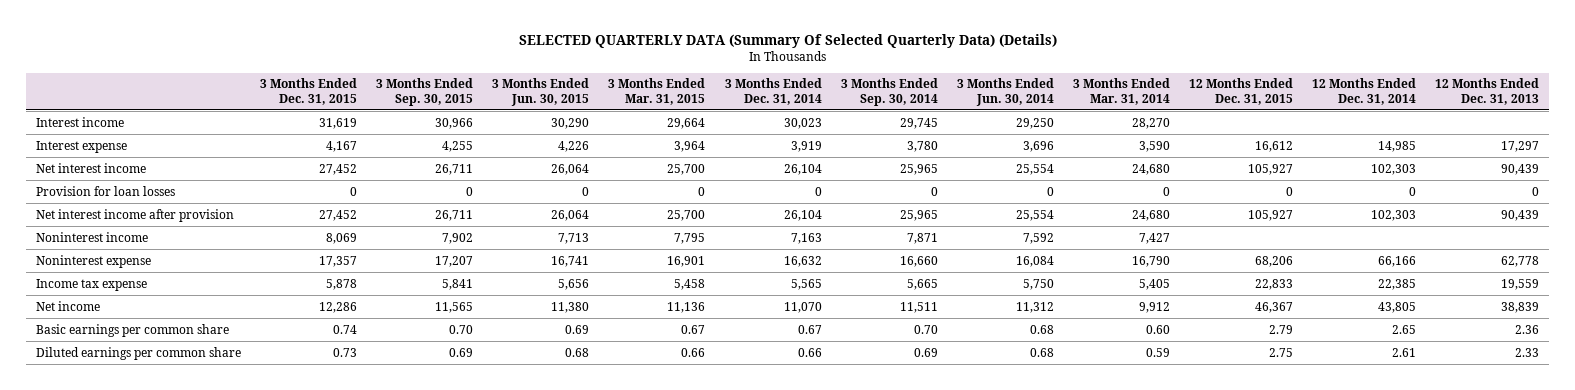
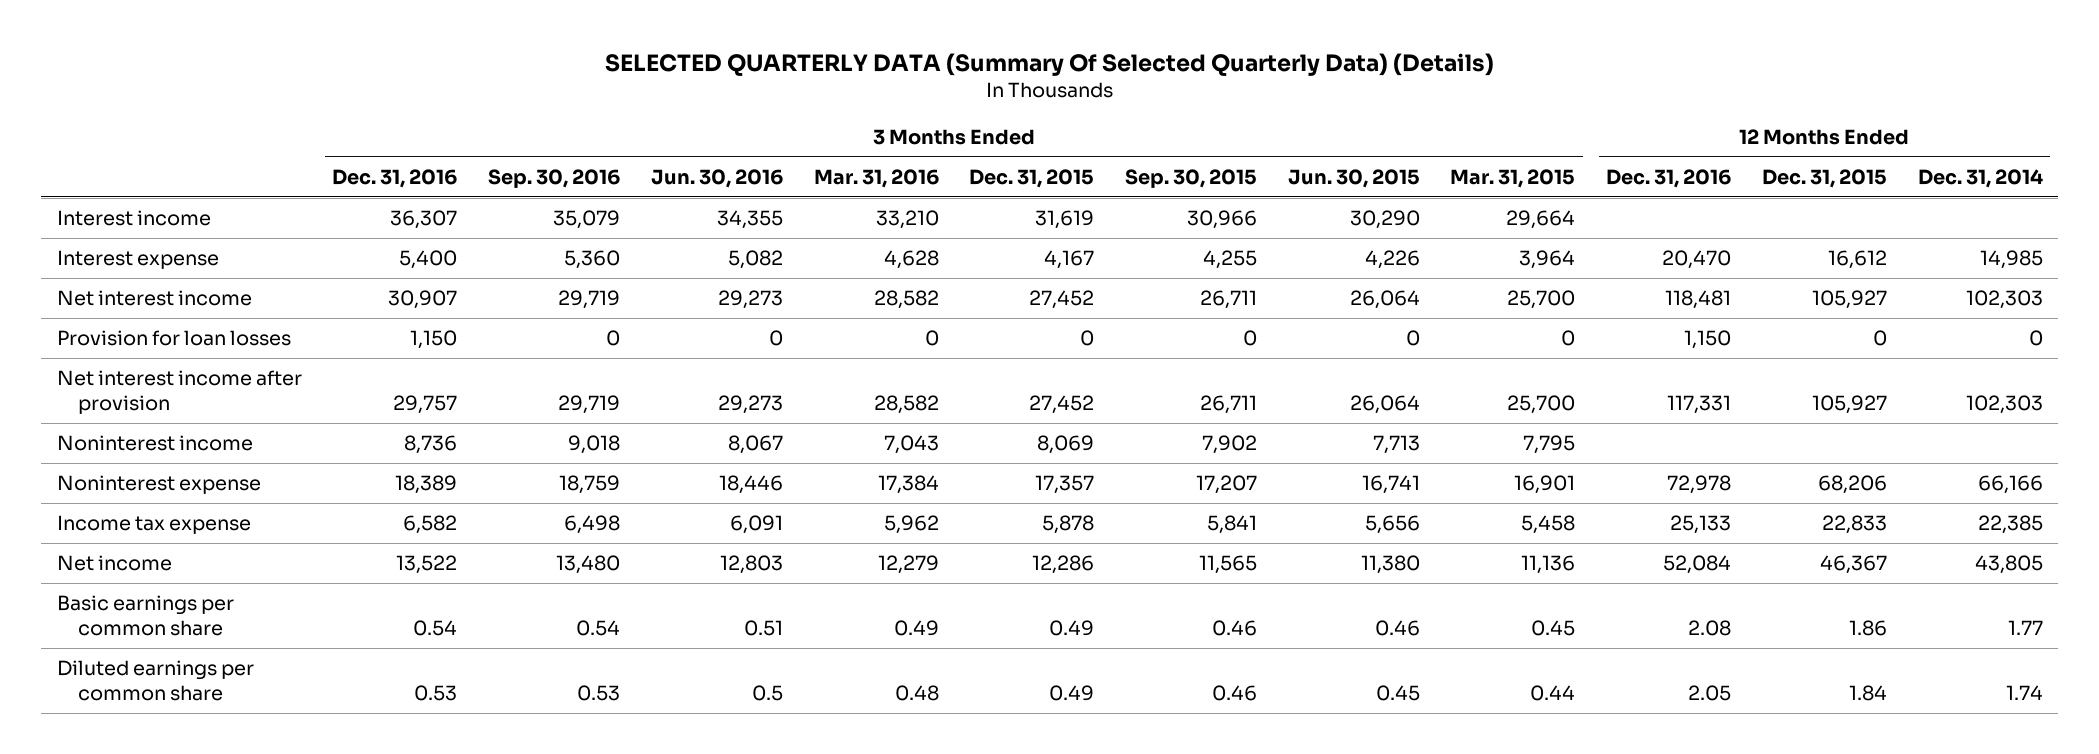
[724,78,822,105] 3 Months Ended Dec. 31, 2014 -> none
[840,78,938,106] 3 Months Ended Sep. 30, 2014 -> none
[956,78,1054,106] 3 Months Ended Jun. 30, 2014 -> none
[1072,78,1170,105] 3 Months Ended Mar. 31, 2014 -> none
[1435,78,1540,105] 12 Months Ended Dec. 31, 2013 -> none
none -> [332,168,458,188] Dec. 31, 2016
none -> [488,168,621,188] Sep. 30, 2016
none -> [650,168,783,188] Jun. 30, 2016
none -> [813,168,939,188] Mar. 31, 2016
none -> [1606,168,1732,188] Dec. 31, 2016
[333,324,358,334] 0.74 -> [1049,619,1095,636] 0.49
[449,324,474,334] 0.70 -> [1211,619,1257,636] 0.46
[565,324,590,334] 0.69 -> [1374,619,1420,636] 0.46
[681,324,706,334] 0.67 -> [1531,619,1576,636] 0.45
[1268,324,1293,334] 2.79 -> [1848,619,1887,636] 1.86
[1392,324,1417,334] 2.65 -> [2007,619,2043,635] 1.77
[333,347,358,357] 0.73 -> [1049,684,1095,701] 0.49
[449,347,474,357] 0.69 -> [1211,684,1257,701] 0.46
[565,347,590,357] 0.68 -> [1375,684,1420,701] 0.45
[681,347,706,357] 0.66 -> [1530,684,1576,701] 0.44
[1268,347,1293,357] 2.75 -> [1848,684,1887,701] 1.84
[1392,347,1417,357] 2.61 -> [2005,684,2043,700] 1.74

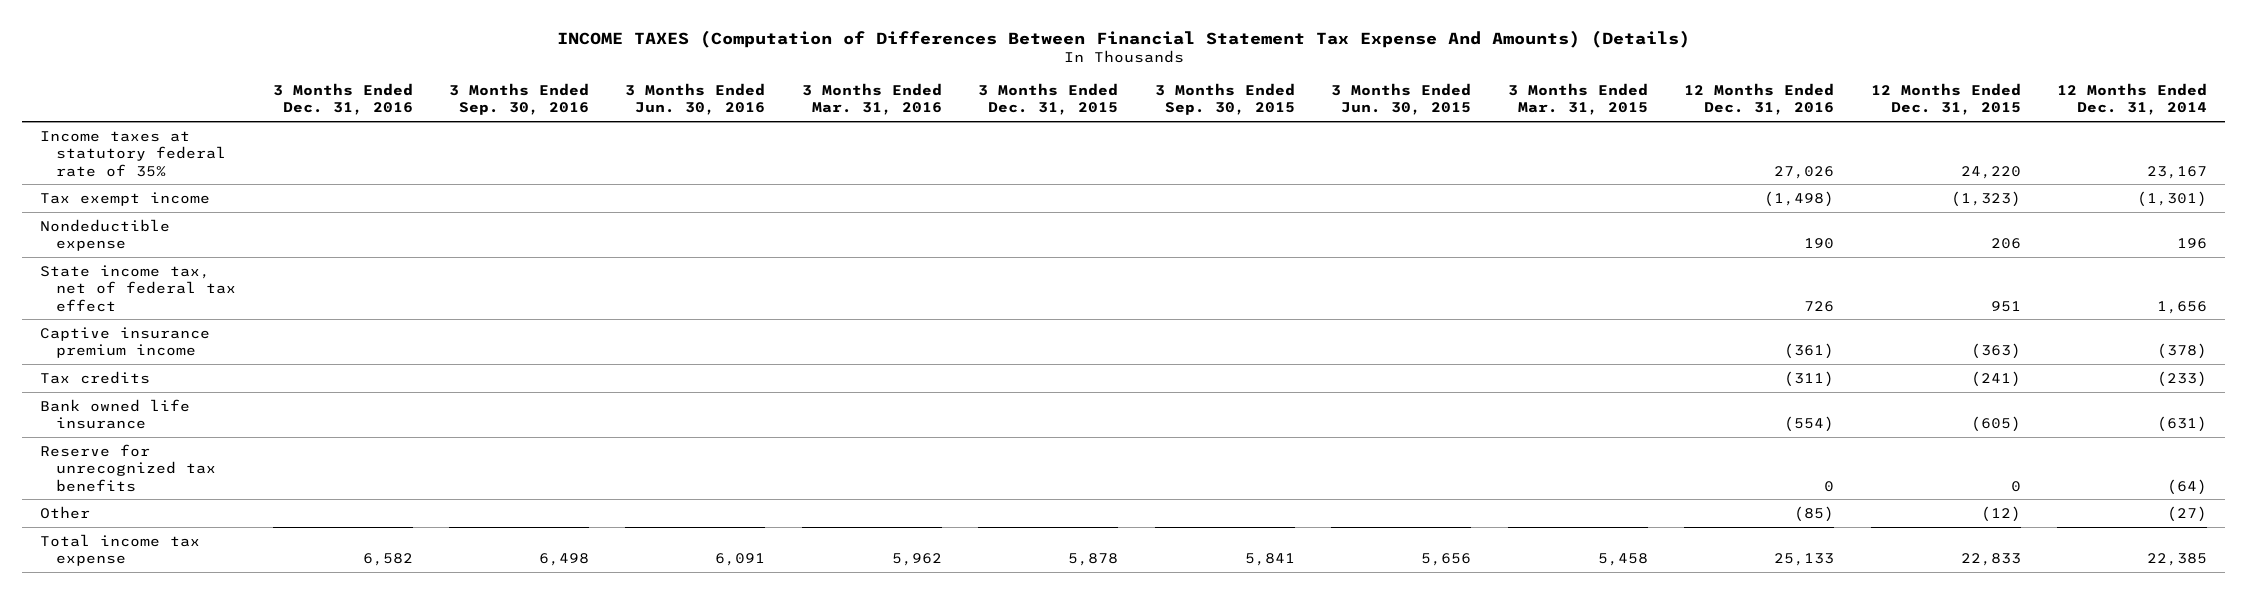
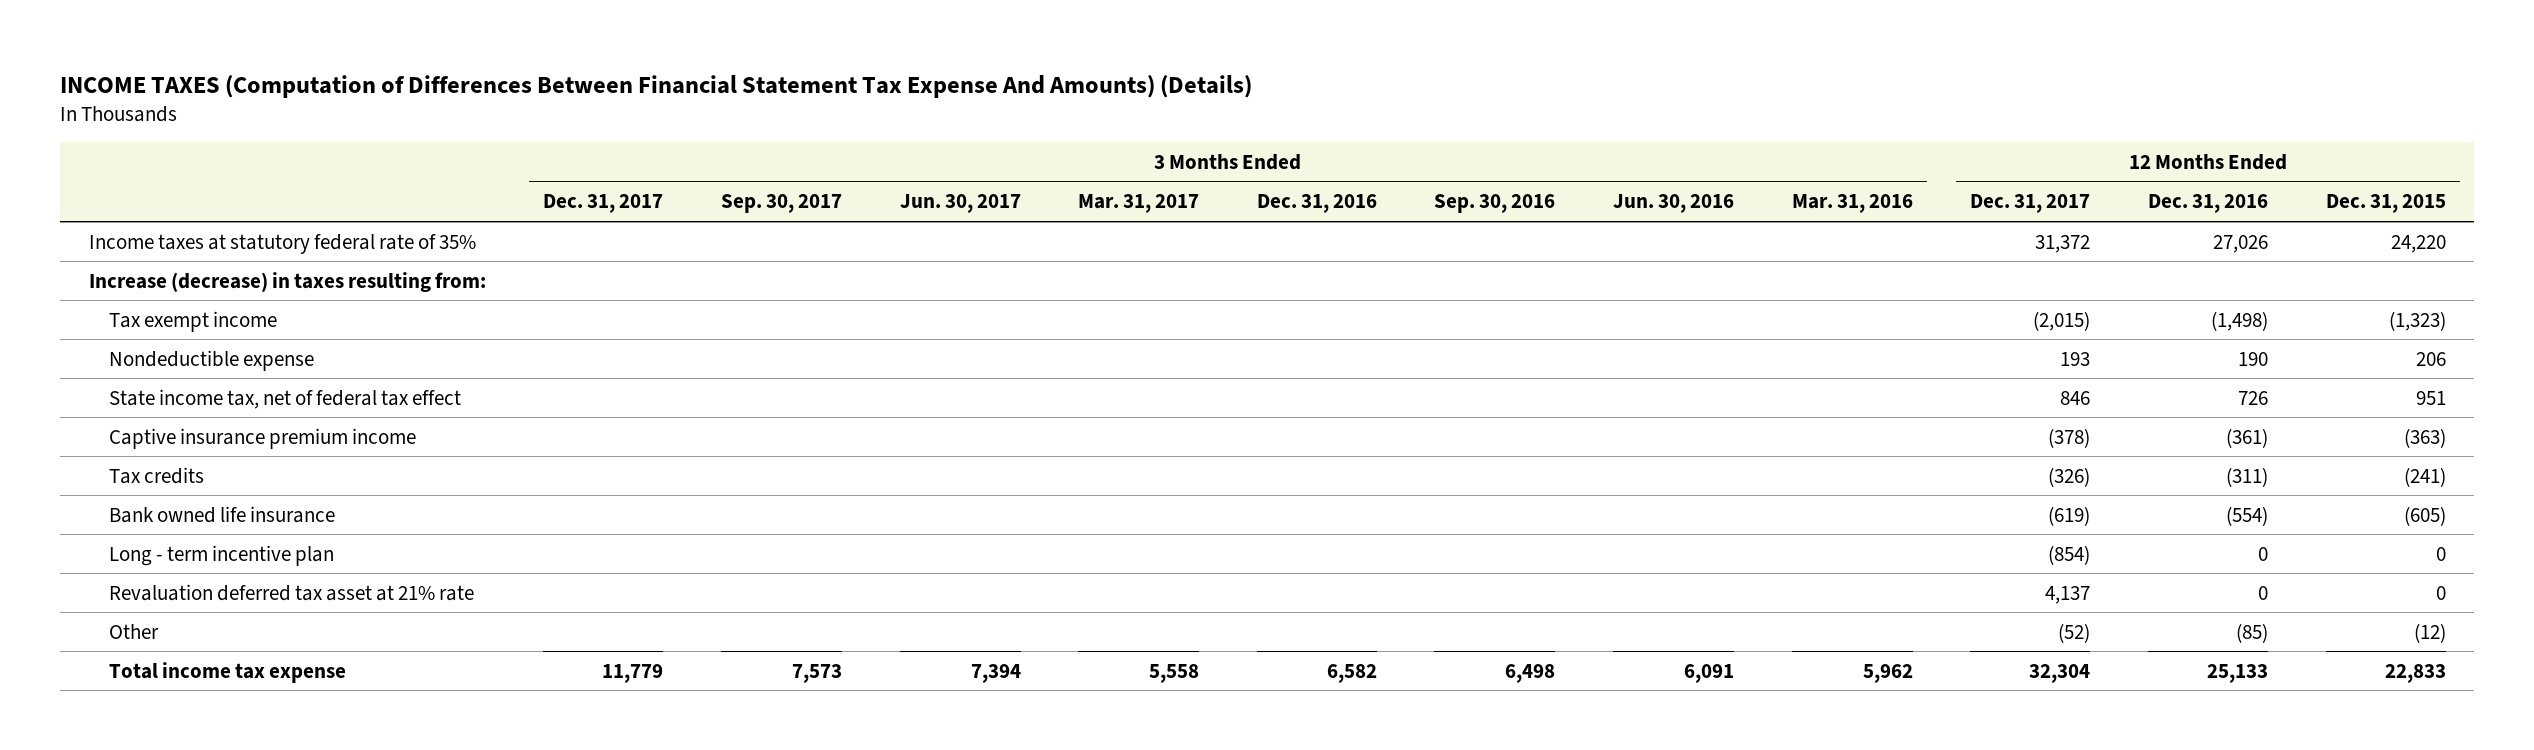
[978,82,1119,116] 3 Months Ended Dec. 31, 2015 -> none
[1154,82,1295,116] 3 Months Ended Sep. 30, 2015 -> none
[1331,82,1472,116] 3 Months Ended Jun. 30, 2015 -> none
[1507,82,1648,116] 3 Months Ended Mar. 31, 2015 -> none
[2057,82,2208,116] 12 Months Ended Dec. 31, 2014 -> none
none -> [543,194,664,214] Dec. 31, 2017
none -> [721,194,843,214] Sep. 30, 2017
none -> [899,194,1021,214] Jun. 30, 2017
none -> [1078,194,1200,214] Mar. 31, 2017
none -> [1970,194,2091,214] Dec. 31, 2017
none -> [88,271,486,292] Increase (decrease) in taxes resulting from:
[40,443,217,492] Reserve for unrecognized tax benefits -> none
none -> [108,544,334,566] Long - term incentive plan
none -> [108,583,474,601] Revaluation deferred tax asset at 21% rate

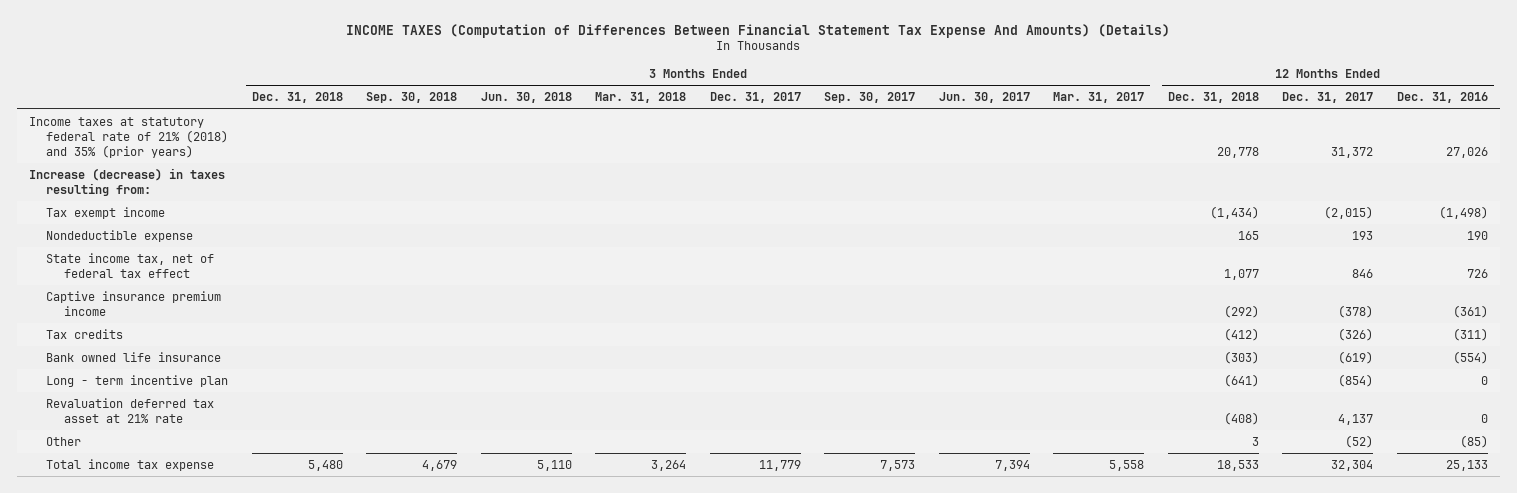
[1256,194,1377,214] Dec. 31, 2016 -> none
[1434,194,1556,214] Sep. 30, 2016 -> none
[1613,194,1735,214] Jun. 30, 2016 -> none
[1791,194,1913,214] Mar. 31, 2016 -> none
[2325,194,2446,214] Dec. 31, 2015 -> none
none -> [251,92,343,104] Dec. 31, 2018
none -> [366,92,458,104] Sep. 30, 2018
none -> [480,92,572,104] Jun. 30, 2018
none -> [595,92,687,104] Mar. 31, 2018
none -> [1167,92,1259,104] Dec. 31, 2018
[88,233,476,254] Income taxes at statutory federal rate of 35% -> [28,116,229,158] Income taxes at statutory federal rate of 21% (2018) and 35% (prior years)

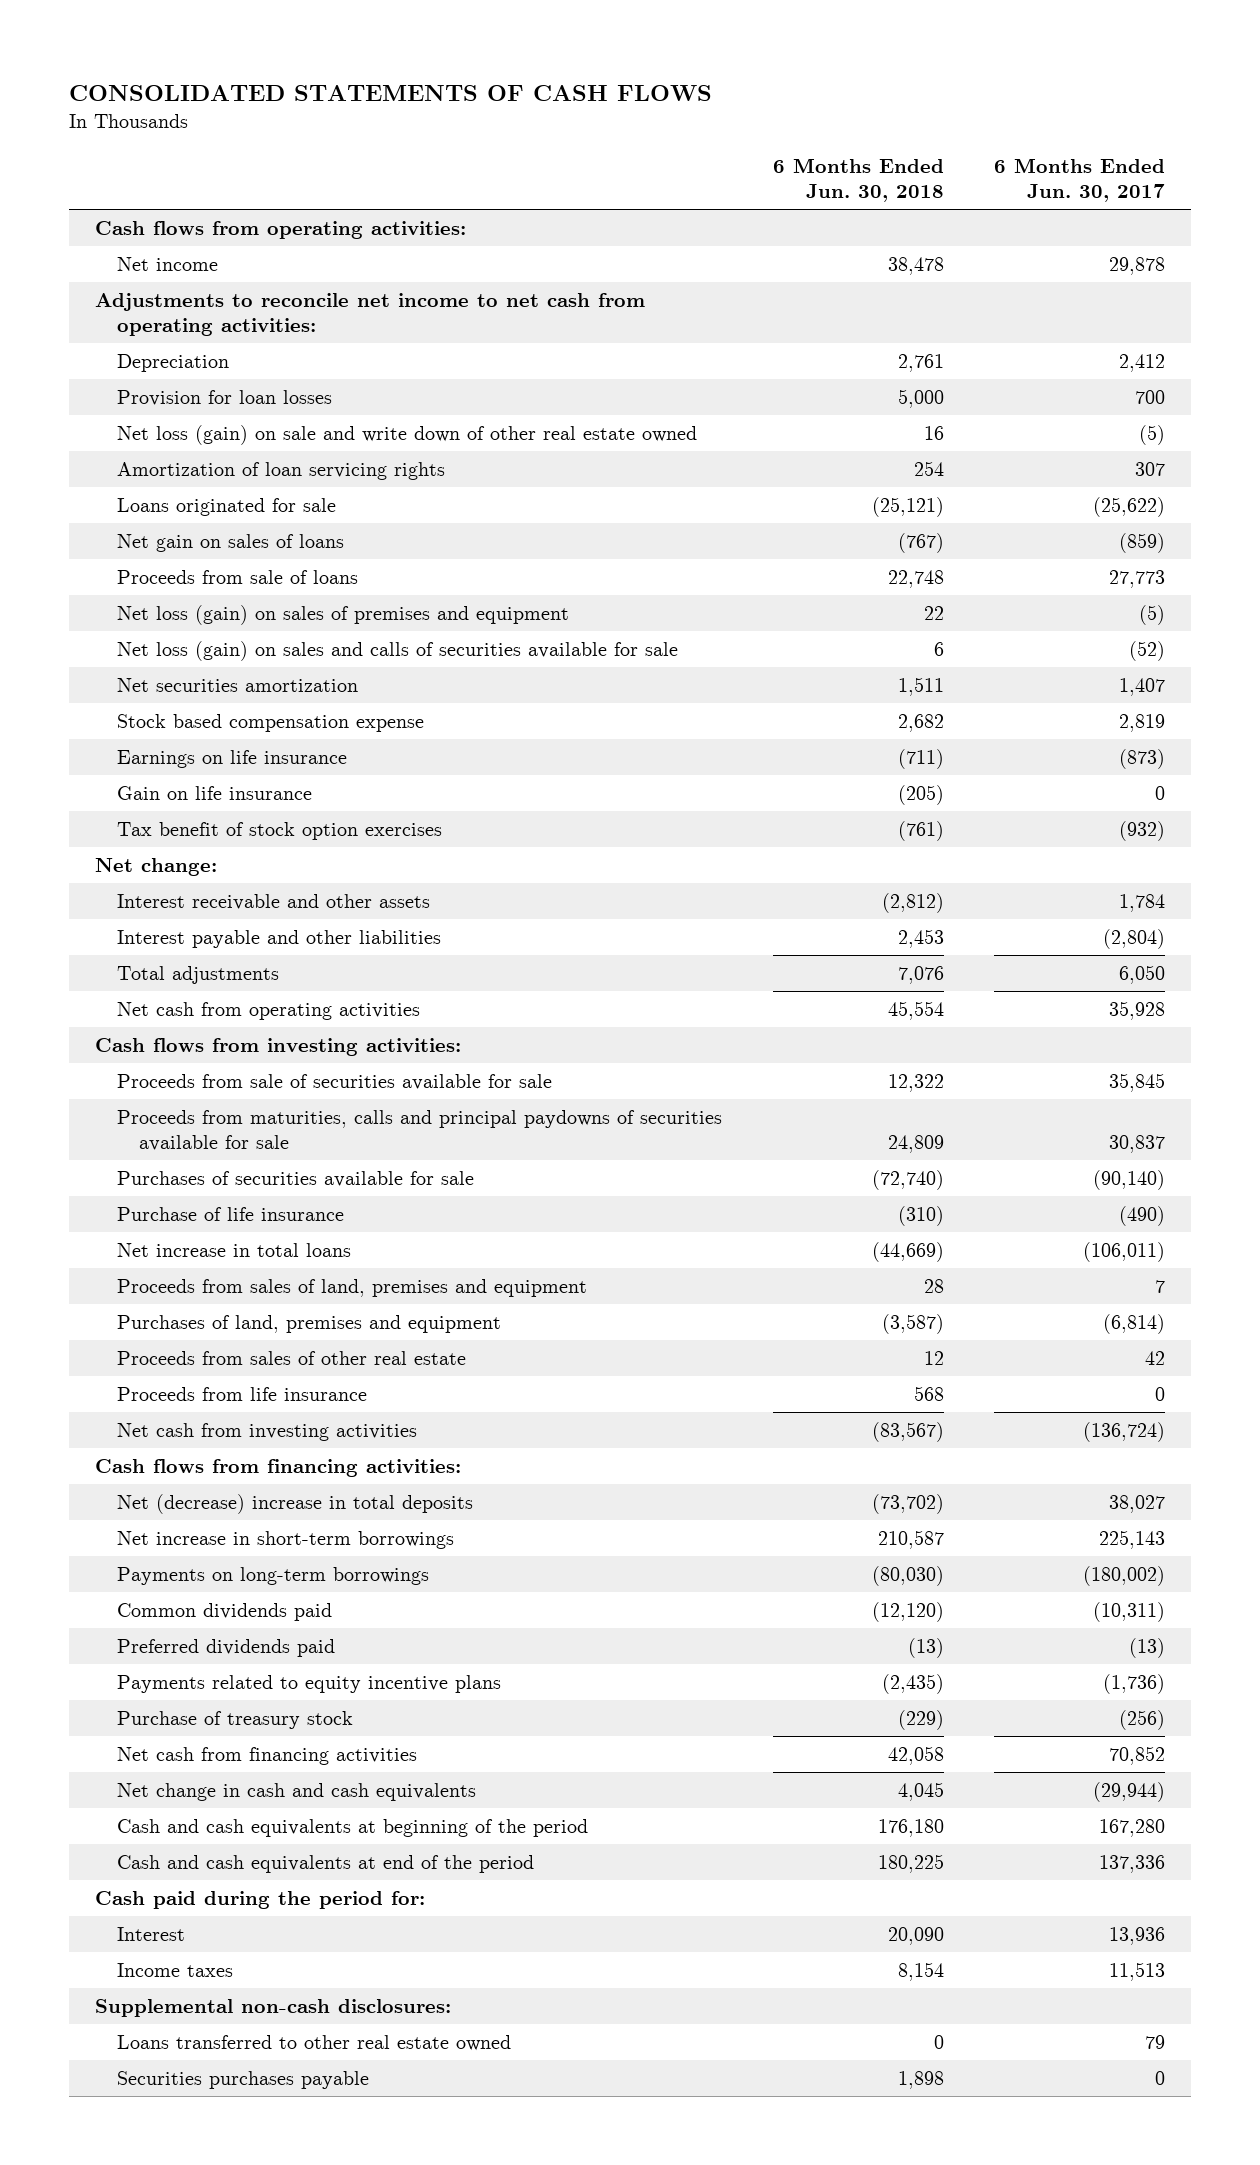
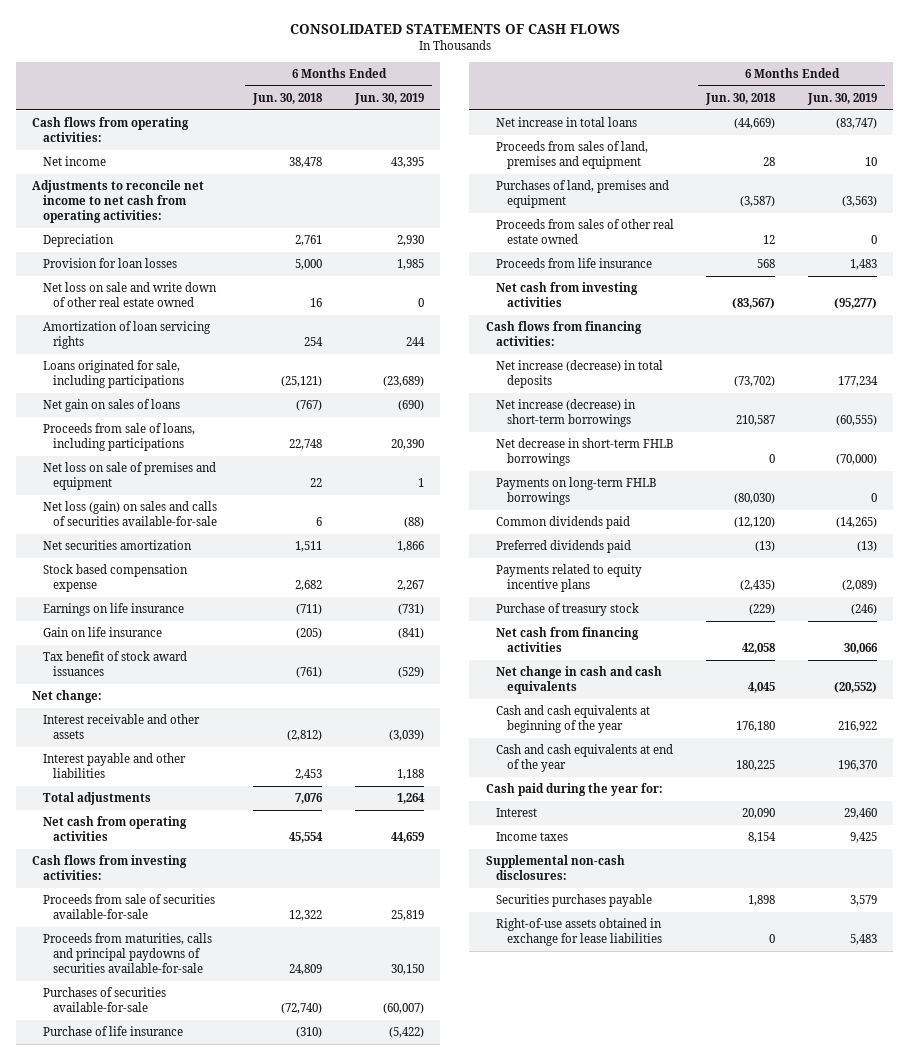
[994,158,1166,202] 6 Months Ended Jun. 30, 2017 -> none
none -> [353,93,424,106] Jun. 30, 2019
[117,425,698,446] Net loss (gain) on sale and write down of other real estate owned -> [42,282,217,308] Net loss on sale and write down of other real estate owned
[117,498,337,517] Loans originated for sale -> [42,360,185,389] Loans originated for sale, including participations
[117,570,359,585] Proceeds from sale of loans -> [42,423,195,452] Proceeds from sale of loans, including participations
[117,605,570,626] Net loss (gain) on sales of premises and equipment -> [42,462,216,491] Net loss on sale of premises and equipment
[117,641,679,662] Net loss (gain) on sales and calls of securities available for sale -> [42,501,218,527] Net loss (gain) on sales and calls of securities available-for-sale
[117,822,443,841] Tax benefit of stock option exercises -> [42,651,187,677] Tax benefit of stock award issuances
[117,1074,553,1091] Proceeds from sale of securities available for sale -> [42,894,215,920] Proceeds from sale of securities available-for-sale
[117,1110,723,1151] Proceeds from maturities, calls and principal paydowns of securities available for sale -> [42,933,212,974] Proceeds from maturities, calls and principal paydowns of securities available-for-sale
[117,1171,475,1188] Purchases of securities available for sale -> [42,987,166,1013] Purchases of securities available-for-sale
[117,1351,467,1366] Proceeds from sales of other real estate -> [496,219,675,245] Proceeds from sales of other real estate owned
[117,1494,474,1515] Net (decrease) increase in total deposits -> [496,360,664,389] Net increase (decrease) in total deposits
[117,1531,455,1550] Net increase in short-term borrowings -> [496,399,637,428] Net increase (decrease) in short-term borrowings
none -> [496,438,675,467] Net decrease in short-term FHLB borrowings
[117,1567,430,1586] Payments on long-term borrowings -> [496,477,658,506] Payments on long-term FHLB borrowings
[117,1819,589,1838] Cash and cash equivalents at beginning of the period -> [496,705,651,734] Cash and cash equivalents at beginning of the year
[117,1855,535,1874] Cash and cash equivalents at end of the period -> [496,744,674,773] Cash and cash equivalents at end of the year
[94,1891,425,1910] Cash paid during the period for: -> [485,783,663,797] Cash paid during the year for:
[117,2035,512,2052] Loans transferred to other real estate owned -> none
none -> [496,918,663,947] Right-of-use assets obtained in exchange for lease liabilities

